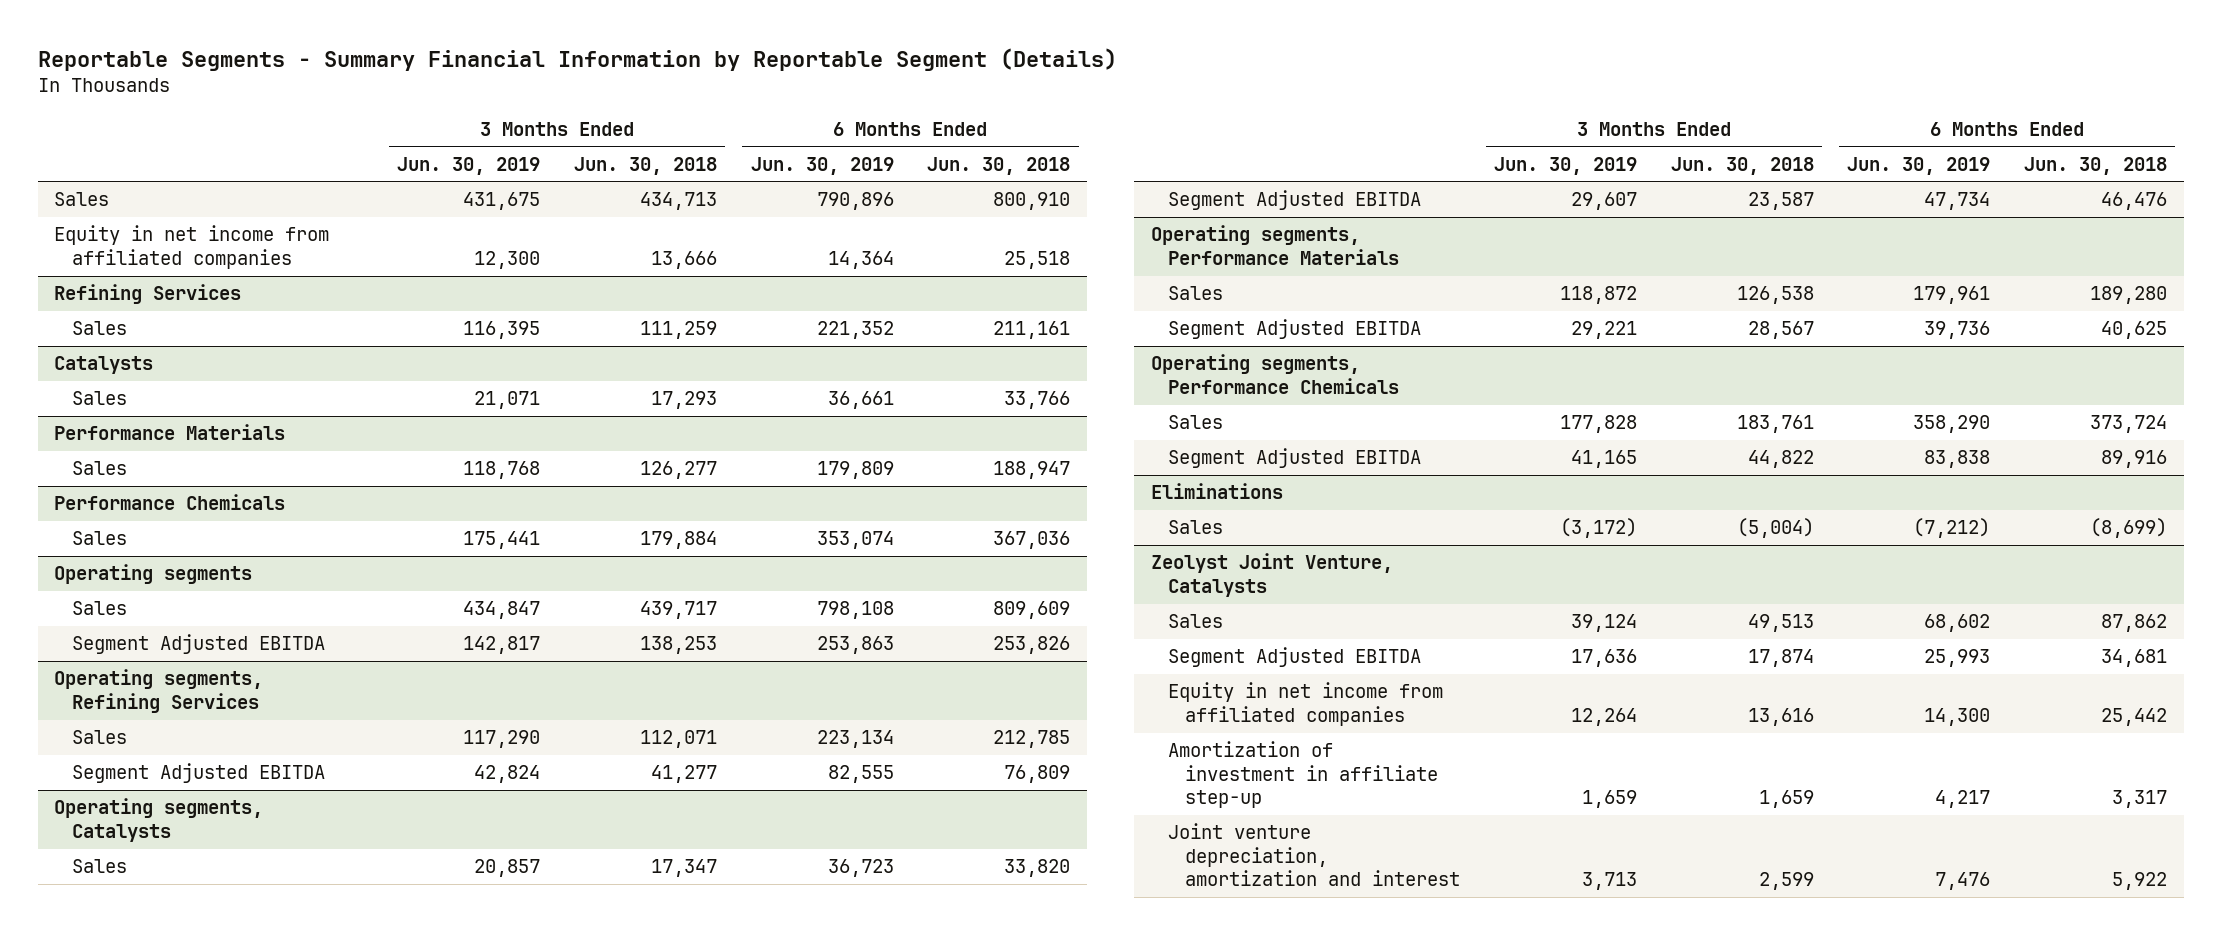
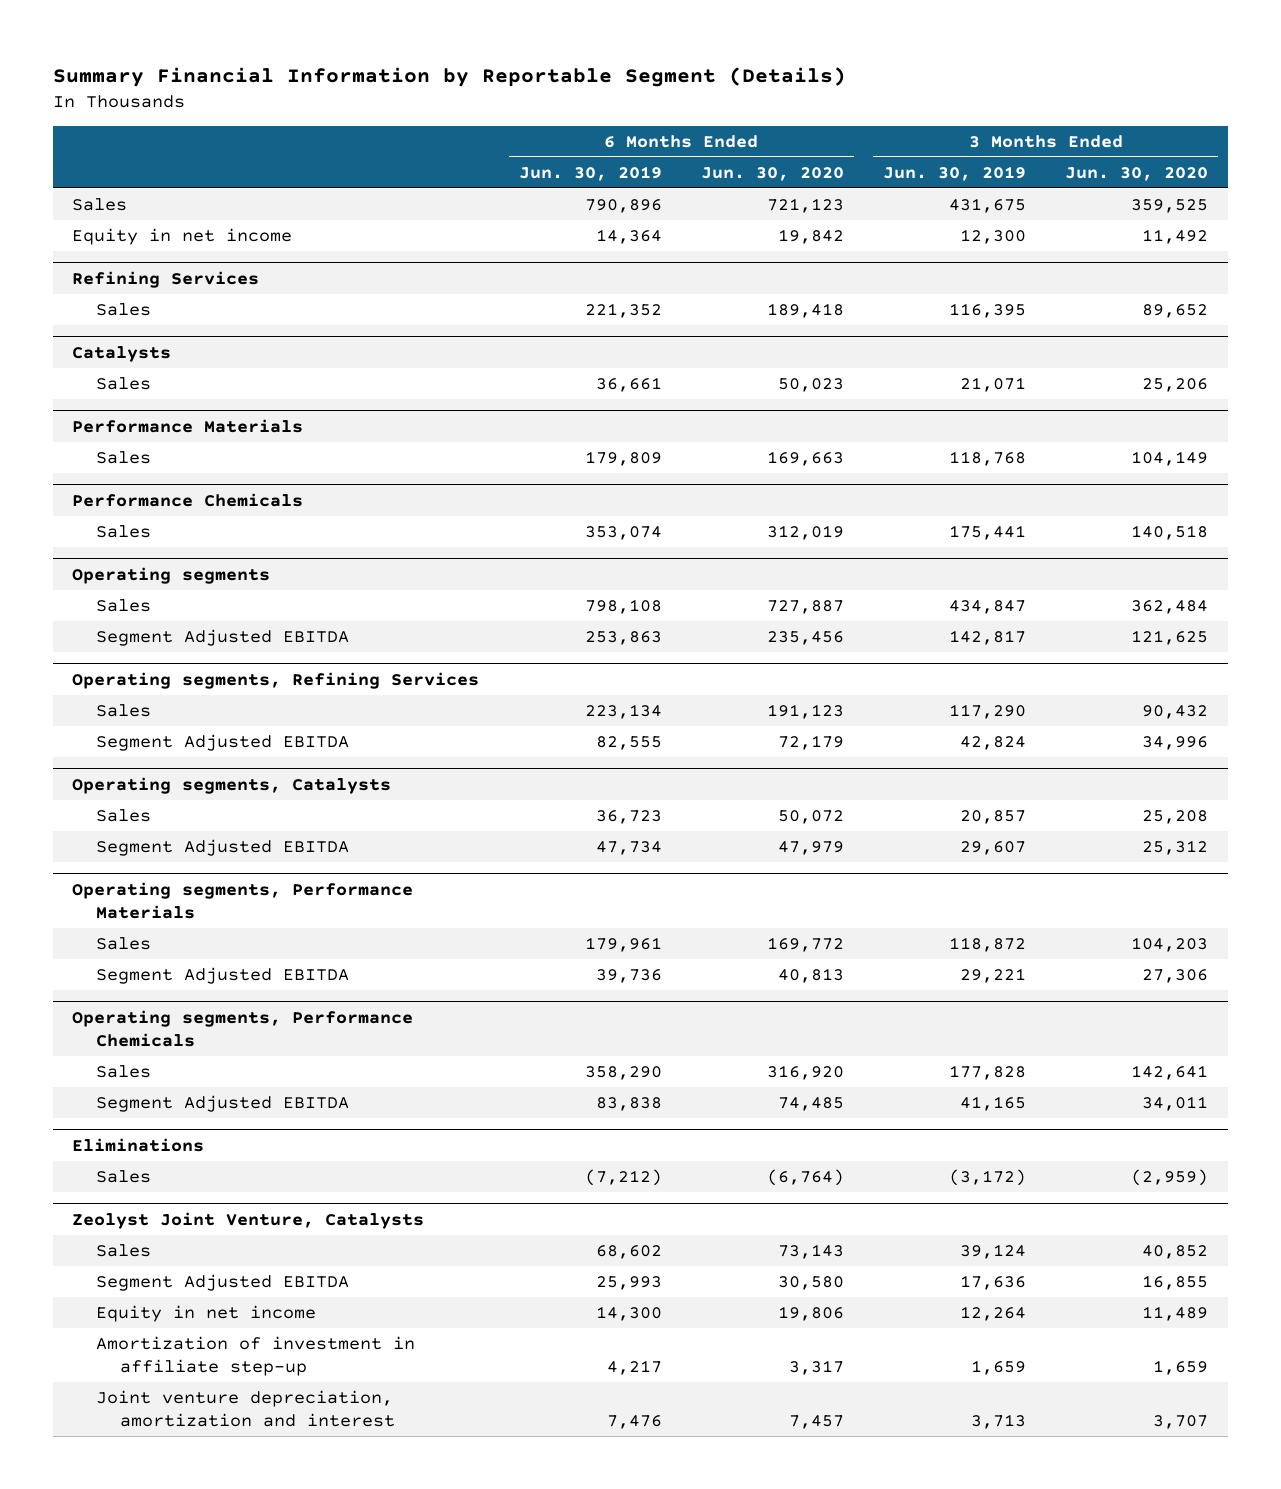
[37,47,1117,71] Reportable Segments - Summary Financial Information by Reportable Segment (Details) -> [52,66,846,87] Summary Financial Information by Reportable Segment (Details)
[574,156,718,175] Jun. 30, 2018 -> none
[927,156,1071,175] Jun. 30, 2018 -> none
none -> [700,166,844,181] Jun. 30, 2020
none -> [1065,166,1209,181] Jun. 30, 2020
[54,225,330,269] Equity in net income from affiliated companies -> [72,227,293,245] Equity in net income
[1168,682,1444,726] Equity in net income from affiliated companies -> [96,1304,317,1322] Equity in net income

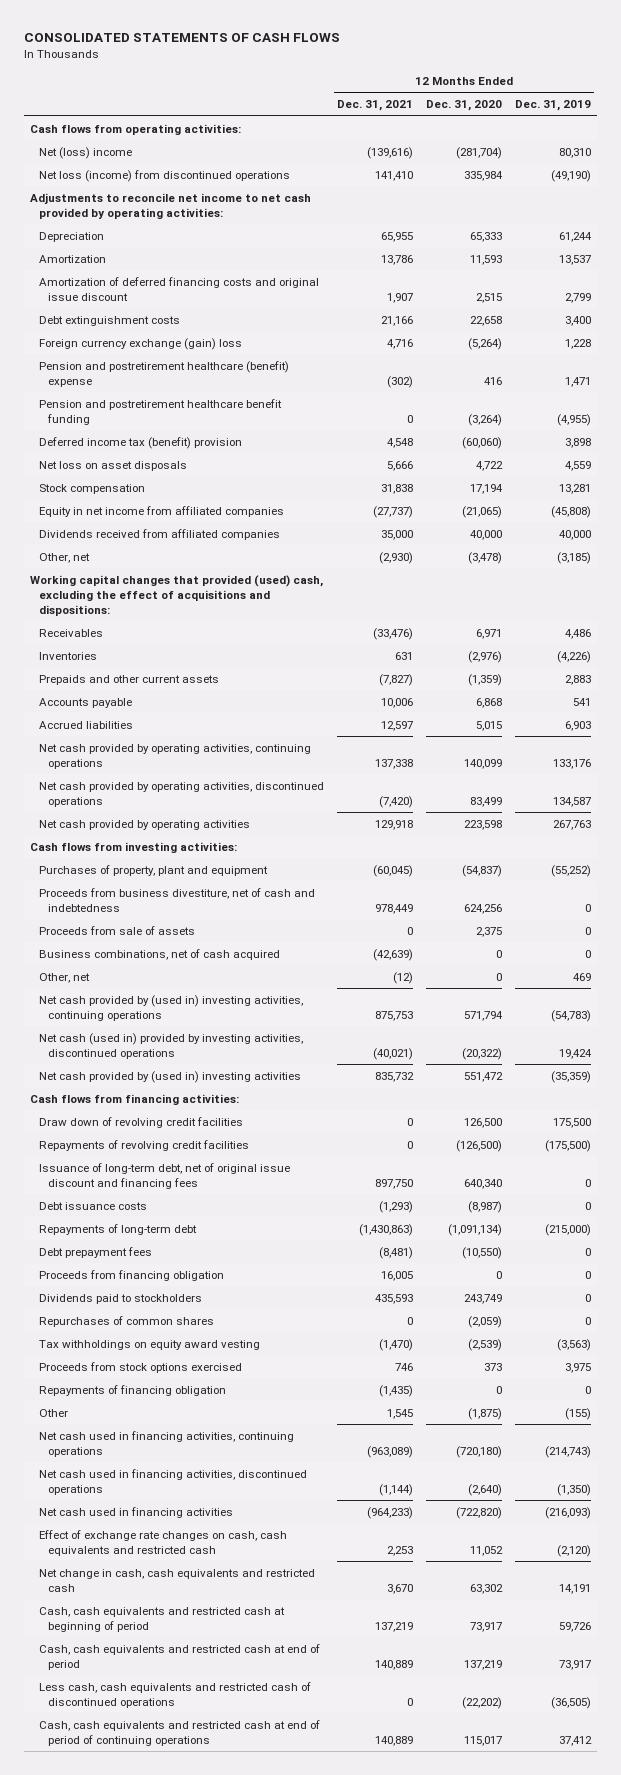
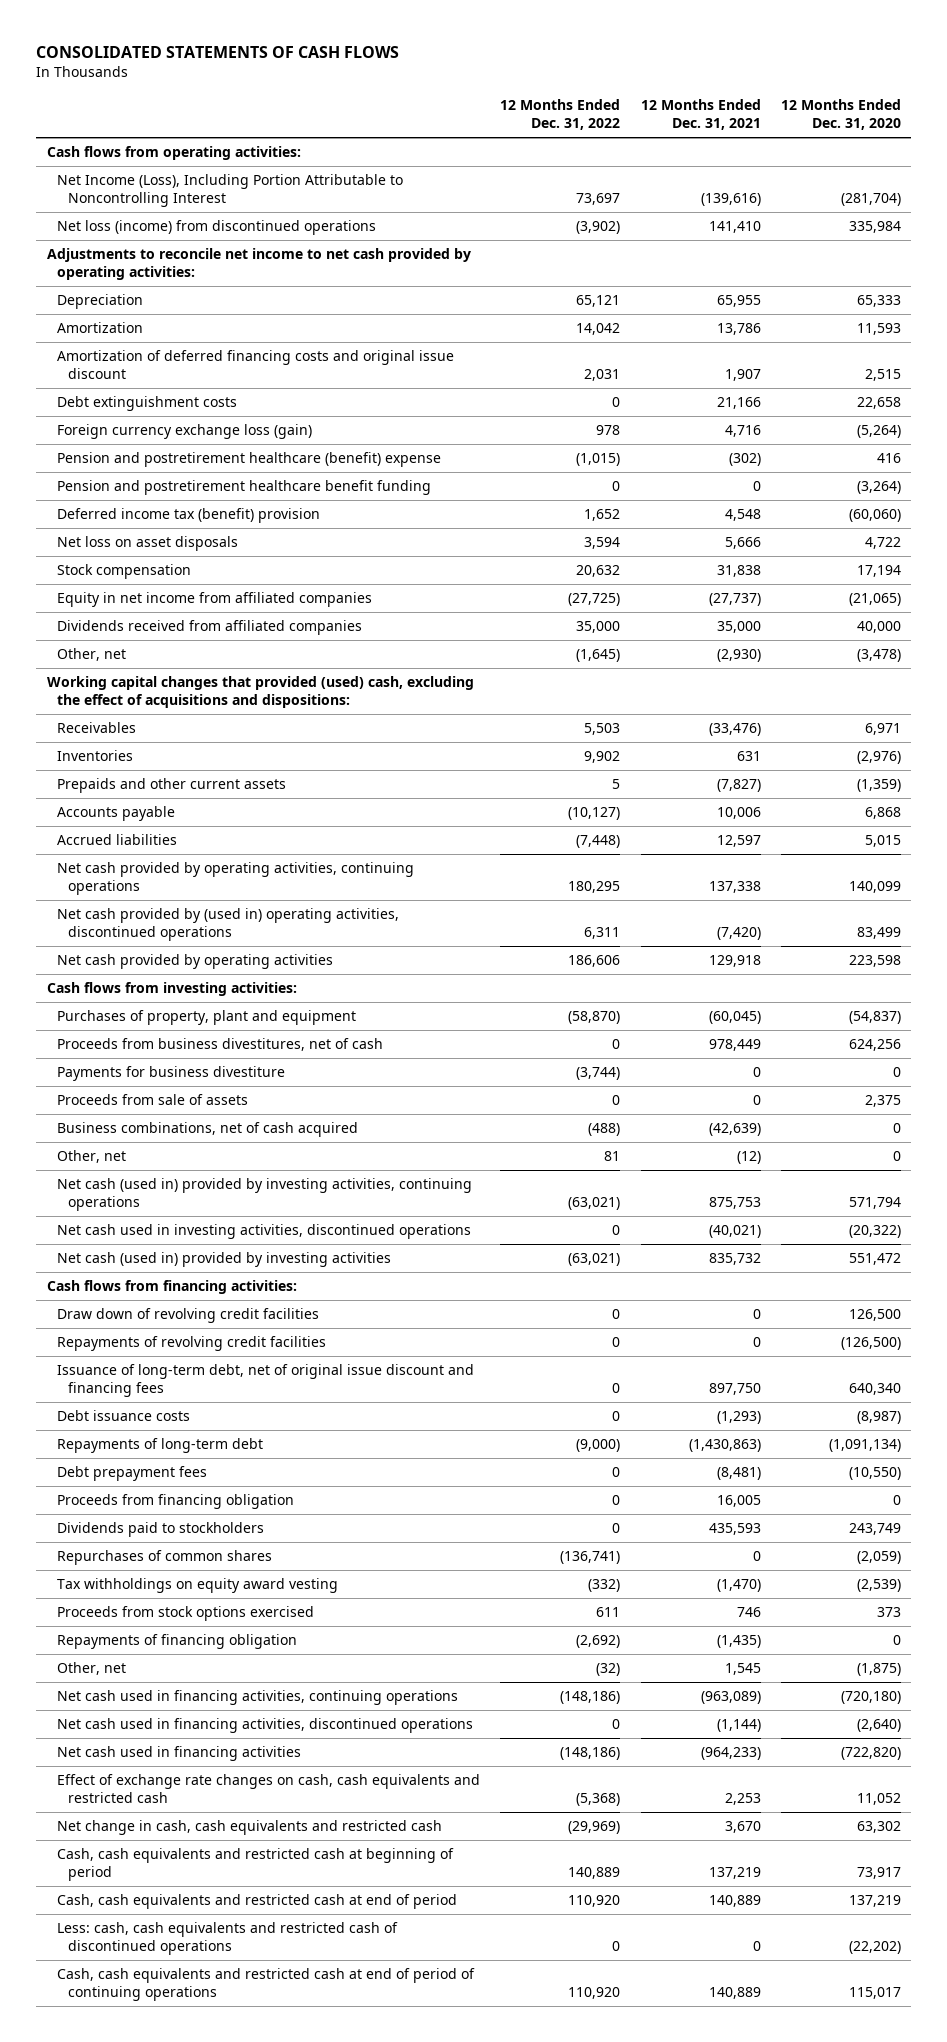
[514,100,591,112] Dec. 31, 2019 -> none
none -> [500,99,621,131] 12 Months Ended Dec. 31, 2022
[39,146,133,159] Net (loss) income -> [57,174,404,207] Net Income (Loss), Including Portion Attributable to Noncontrolling Interest
[39,337,243,350] Foreign currency exchange (gain) loss -> [57,424,313,440] Foreign currency exchange loss (gain)
[39,781,325,807] Net cash provided by operating activities, discontinued operations -> [57,908,400,941] Net cash provided by (used in) operating activities, discontinued operations
[39,887,316,912] Proceeds from business divestiture, net of cash and indebtedness -> [57,1038,384,1052] Proceeds from business divestitures, net of cash
none -> [57,1066,286,1082] Payments for business divestiture
[39,994,304,1021] Net cash provided by (used in) investing activities, continuing operations -> [57,1178,473,1211] Net cash (used in) provided by investing activities, continuing operations
[39,1032,304,1059] Net cash (used in) provided by investing activities, discontinued operations -> [57,1224,472,1240] Net cash used in investing activities, discontinued operations
[39,1070,302,1083] Net cash provided by (used in) investing activities -> [57,1252,392,1268] Net cash (used in) provided by investing activities
[39,1408,69,1417] Other -> [57,1662,127,1676] Other, net
[39,1681,312,1708] Less cash, cash equivalents and restricted cash of discontinued operations -> [57,1922,399,1955] Less: cash, cash equivalents and restricted cash of discontinued operations

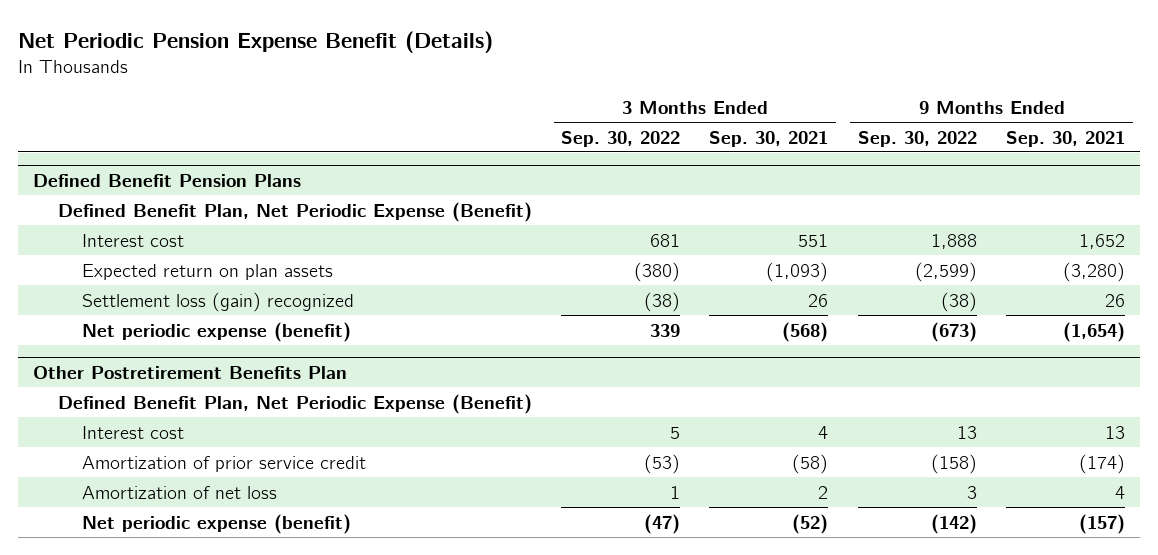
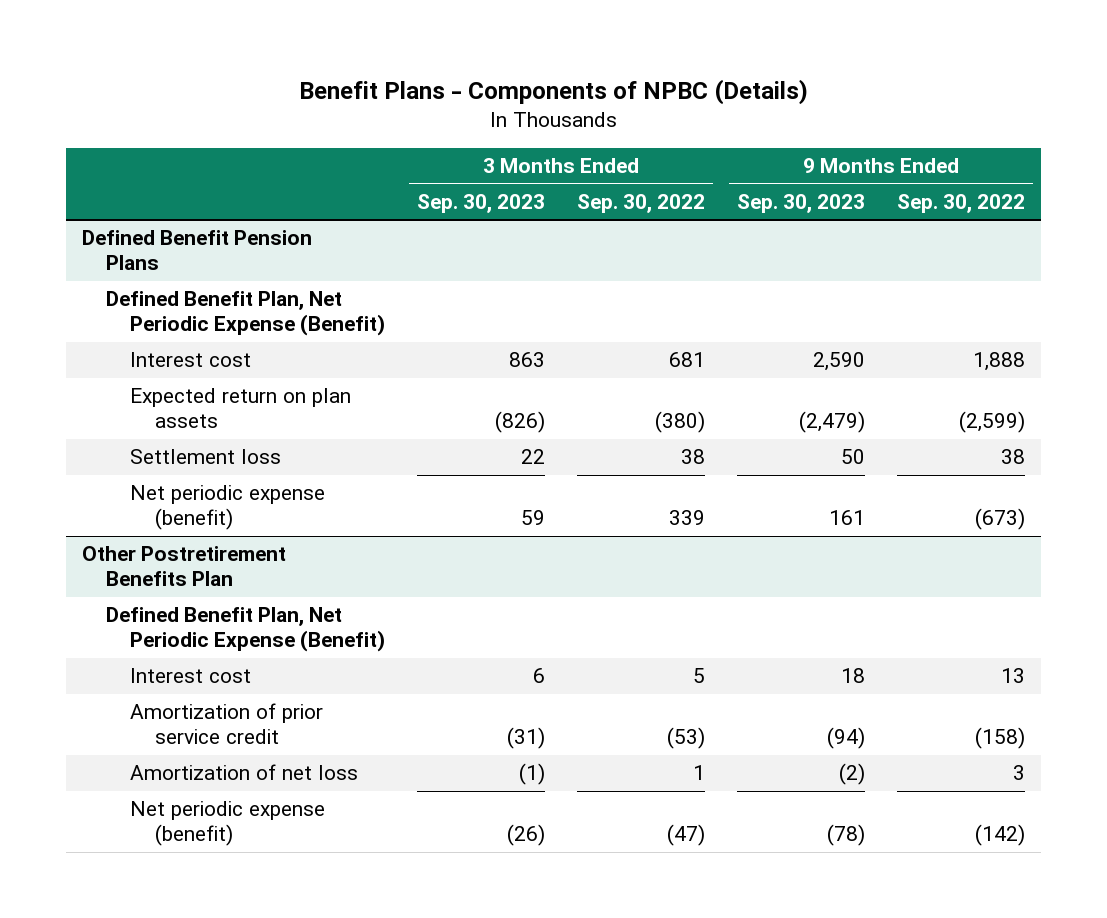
[18,30,494,53] Net Periodic Pension Expense Benefit (Details) -> [298,78,808,105] Benefit Plans - Components of NPBC (Details)
[709,130,829,147] Sep. 30, 2021 -> none
[1006,130,1126,147] Sep. 30, 2021 -> none
none -> [417,193,546,213] Sep. 30, 2023
none -> [736,193,865,213] Sep. 30, 2023
[82,291,355,312] Settlement loss (gain) recognized -> [130,449,282,465] Settlement loss
[643,291,680,312] (38) -> [681,449,706,465] 38
[940,291,977,312] (38) -> [1000,449,1025,465] 38

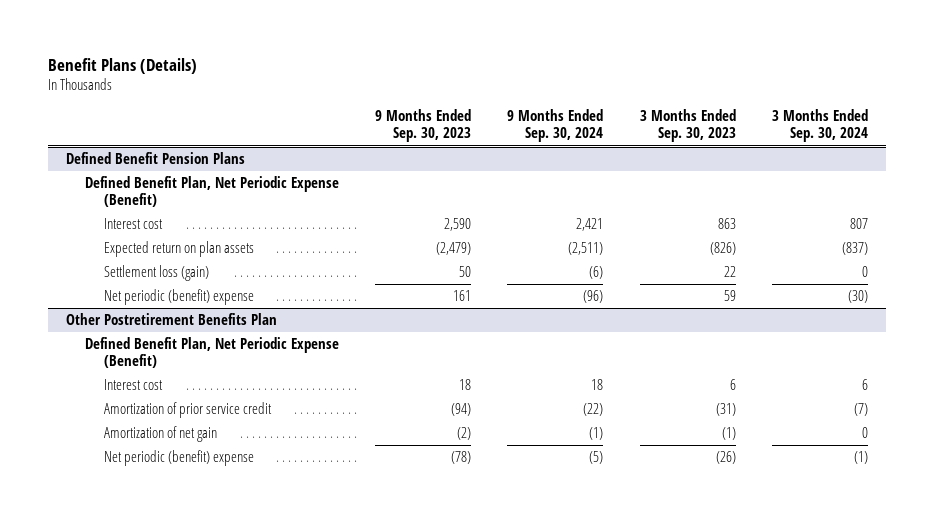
[298,78,808,105] Benefit Plans - Components of NPBC (Details) -> [48,57,198,74] Benefit Plans (Details)
[577,193,706,213] Sep. 30, 2022 -> none
[896,193,1025,213] Sep. 30, 2022 -> none
none -> [507,109,604,143] 9 Months Ended Sep. 30, 2024
none -> [771,109,868,143] 3 Months Ended Sep. 30, 2024
[130,449,282,465] Settlement loss -> [103,265,209,282] Settlement loss (gain)
[130,485,326,531] Net periodic expense (benefit) -> [103,289,254,306] Net periodic (benefit) expense
[130,764,359,781] Amortization of net loss -> [103,426,217,443] Amortization of net gain
[130,801,326,847] Net periodic expense (benefit) -> [103,450,254,467] Net periodic (benefit) expense

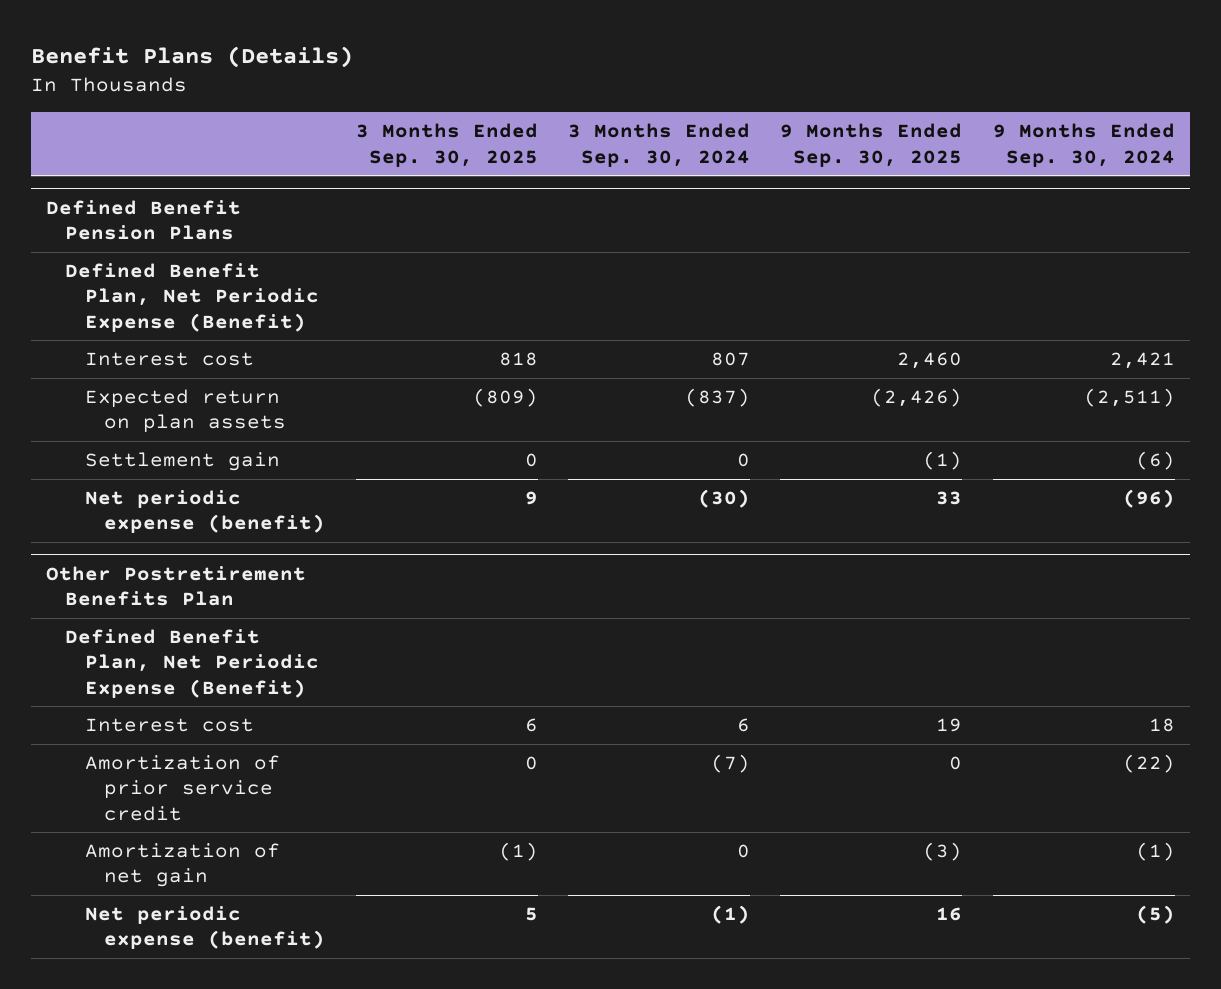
[375,109,472,143] 9 Months Ended Sep. 30, 2023 -> none
[639,109,736,143] 3 Months Ended Sep. 30, 2023 -> none
none -> [355,123,538,167] 3 Months Ended Sep. 30, 2025
none -> [780,123,963,167] 9 Months Ended Sep. 30, 2025
[103,265,209,282] Settlement loss (gain) -> [84,452,280,472] Settlement gain
[103,289,254,306] Net periodic (benefit) expense -> [84,490,326,534] Net periodic expense (benefit)
[103,450,254,467] Net periodic (benefit) expense -> [84,906,326,950] Net periodic expense (benefit)

